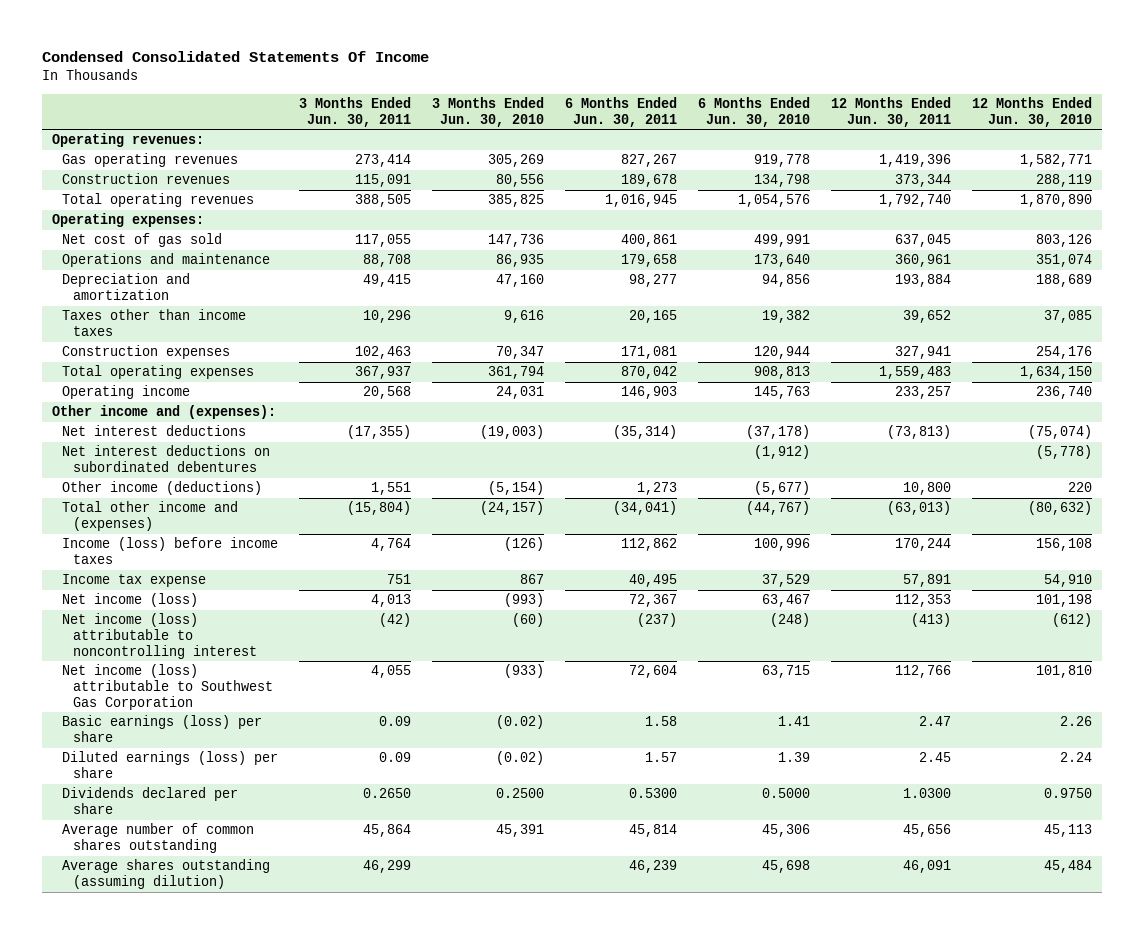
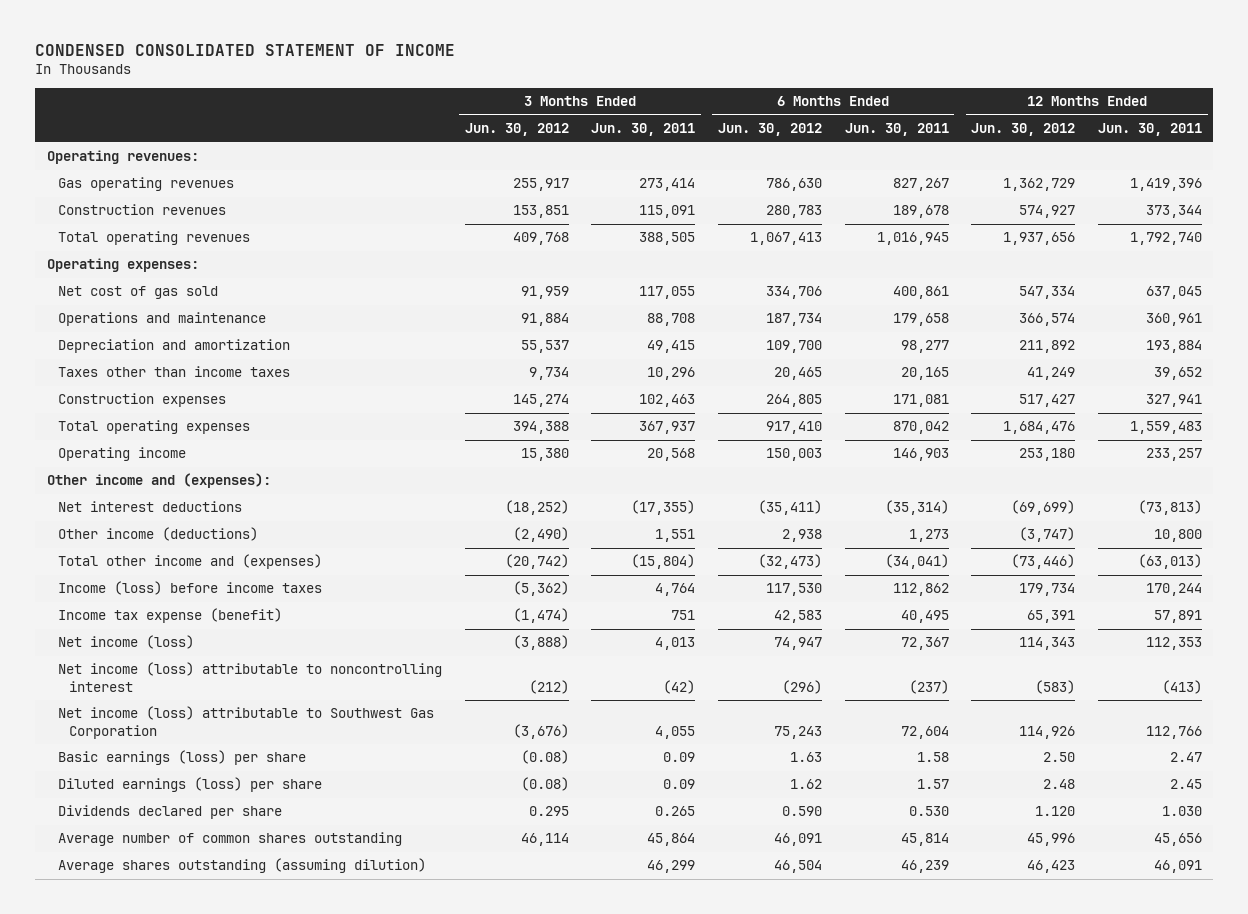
[41,51,429,63] Condensed Consolidated Statements Of Income -> [35,44,456,57] CONDENSED CONSOLIDATED STATEMENT OF INCOME
[432,97,545,127] 3 Months Ended Jun. 30, 2010 -> none
[697,97,810,127] 6 Months Ended Jun. 30, 2010 -> none
[971,97,1092,127] 12 Months Ended Jun. 30, 2010 -> none
none -> [464,122,569,136] Jun. 30, 2012
none -> [717,122,822,136] Jun. 30, 2012
none -> [971,122,1076,136] Jun. 30, 2012
[62,445,271,473] Net interest deductions on subordinated debentures -> none
[62,574,207,588] Income tax expense -> [57,608,282,624] Income tax expense (benefit)
[363,788,412,799] 0.2650 -> [655,806,696,817] 0.265
[629,788,678,799] 0.5300 -> [908,806,949,817] 0.530
[902,788,951,799] 1.0300 -> [1161,806,1202,817] 1.030

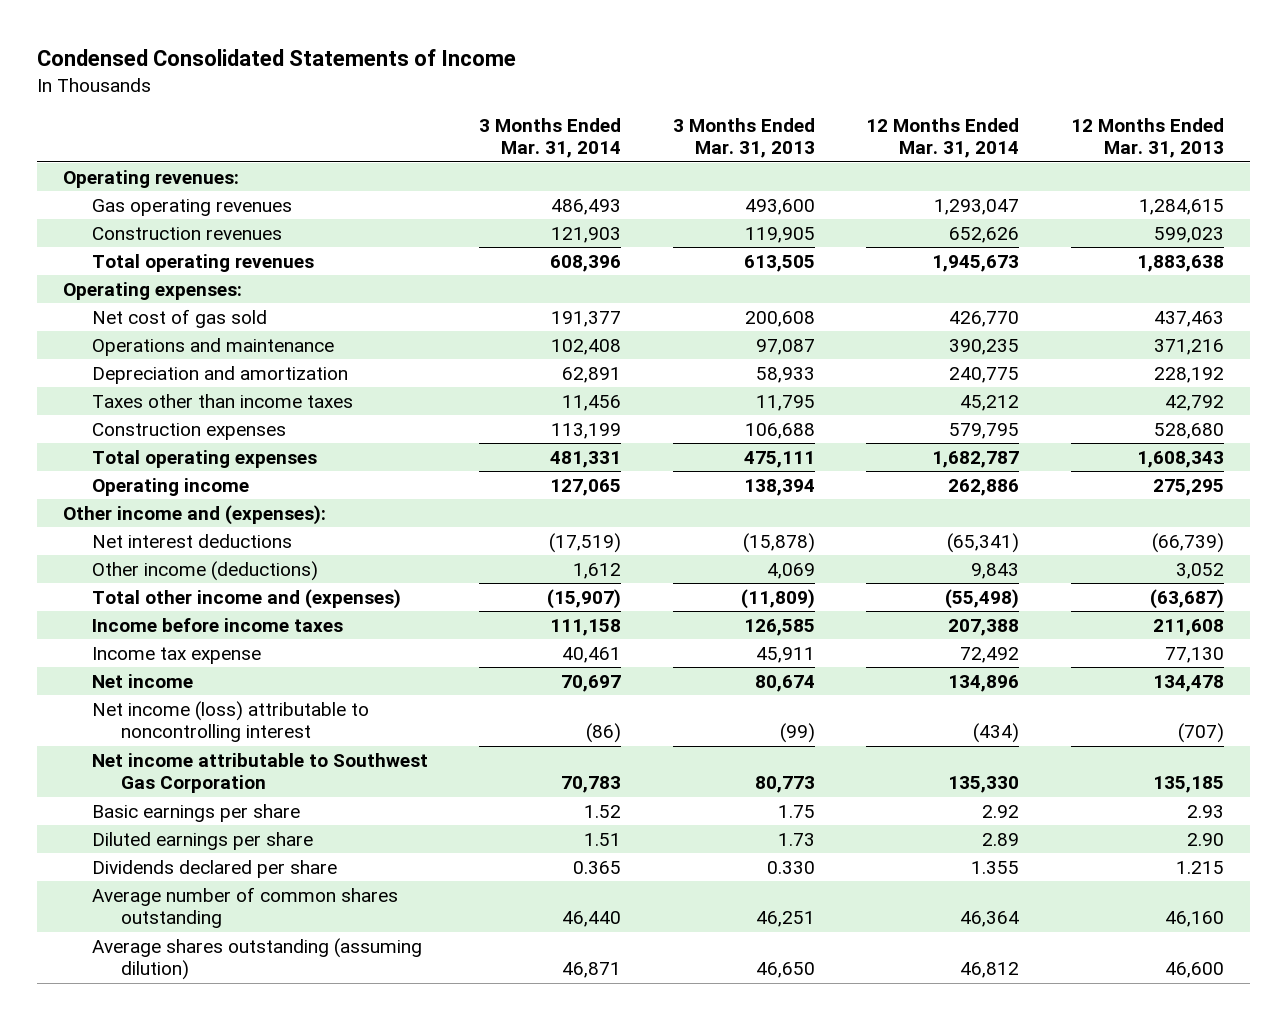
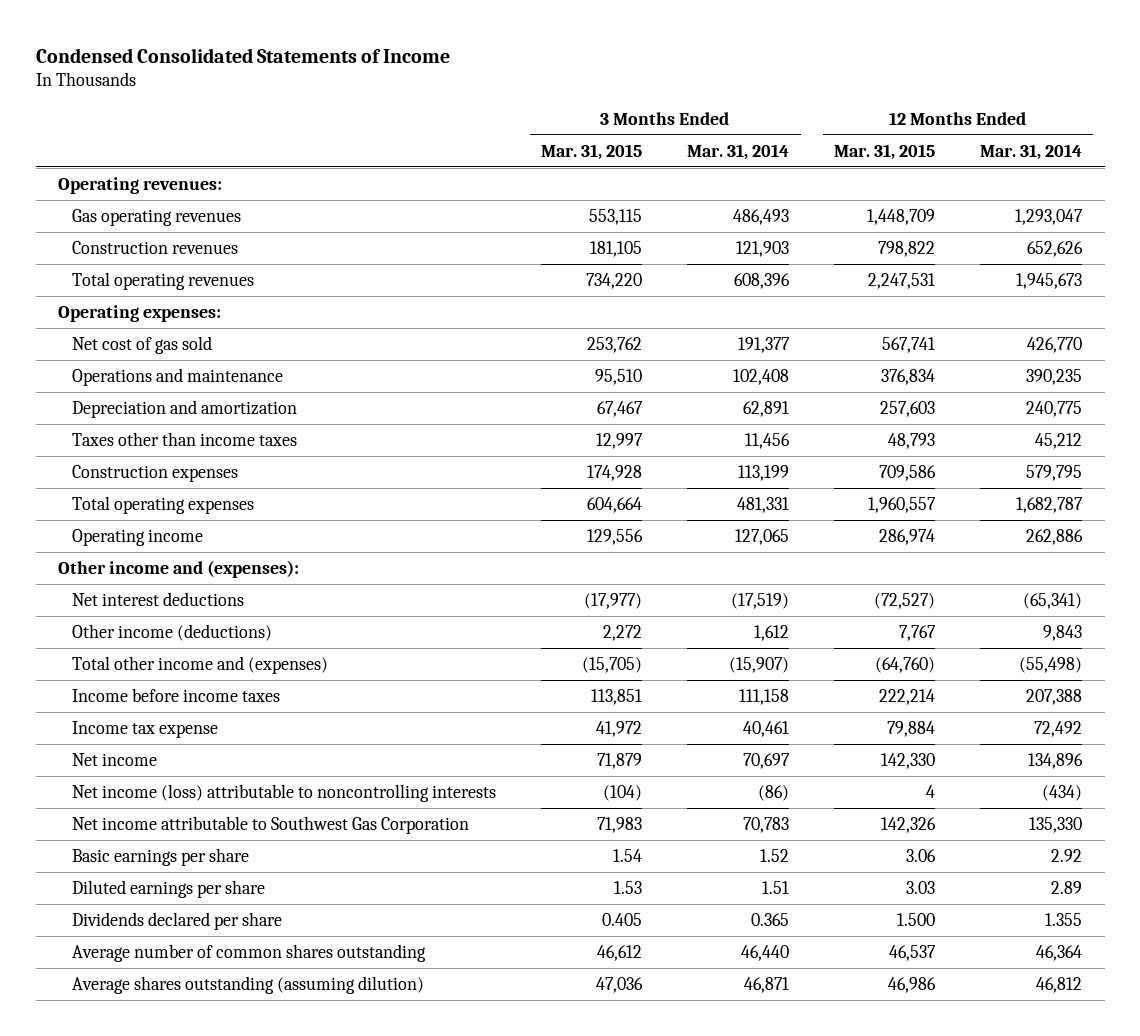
[672,117,815,159] 3 Months Ended Mar. 31, 2013 -> none
[1070,117,1224,159] 12 Months Ended Mar. 31, 2013 -> none
none -> [541,143,643,160] Mar. 31, 2015
none -> [834,143,936,160] Mar. 31, 2015
[91,700,369,743] Net income (loss) attributable to noncontrolling interest -> [72,783,497,802] Net income (loss) attributable to noncontrolling interests

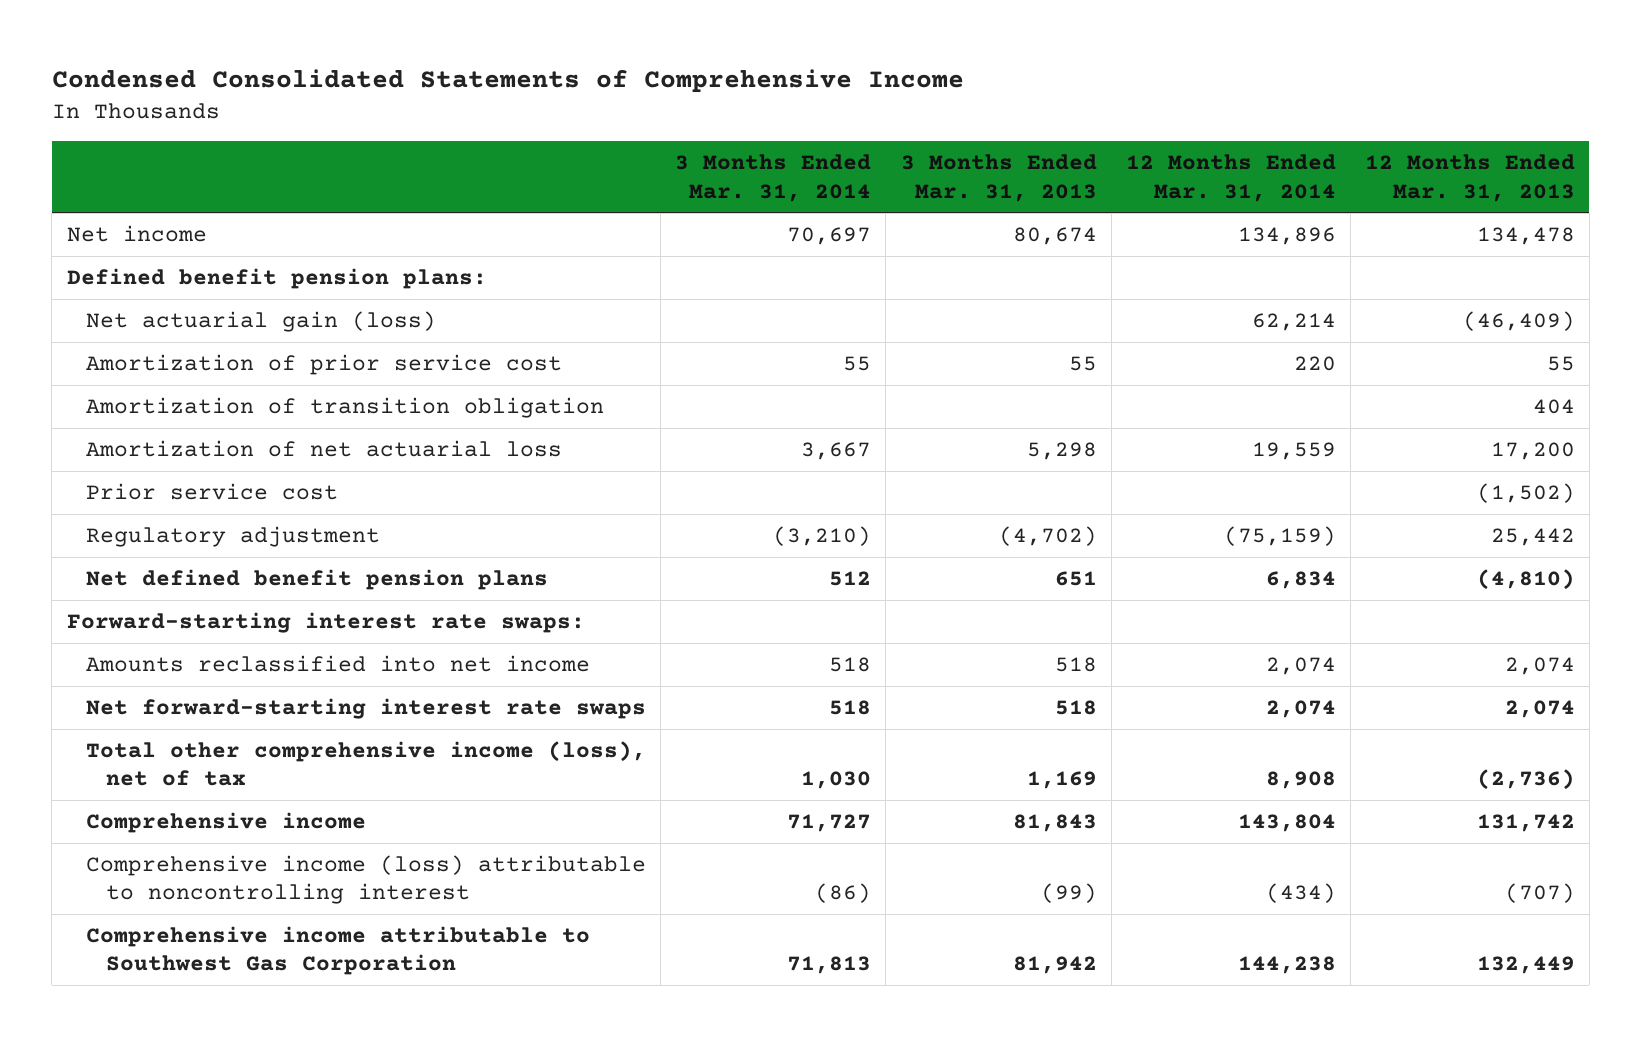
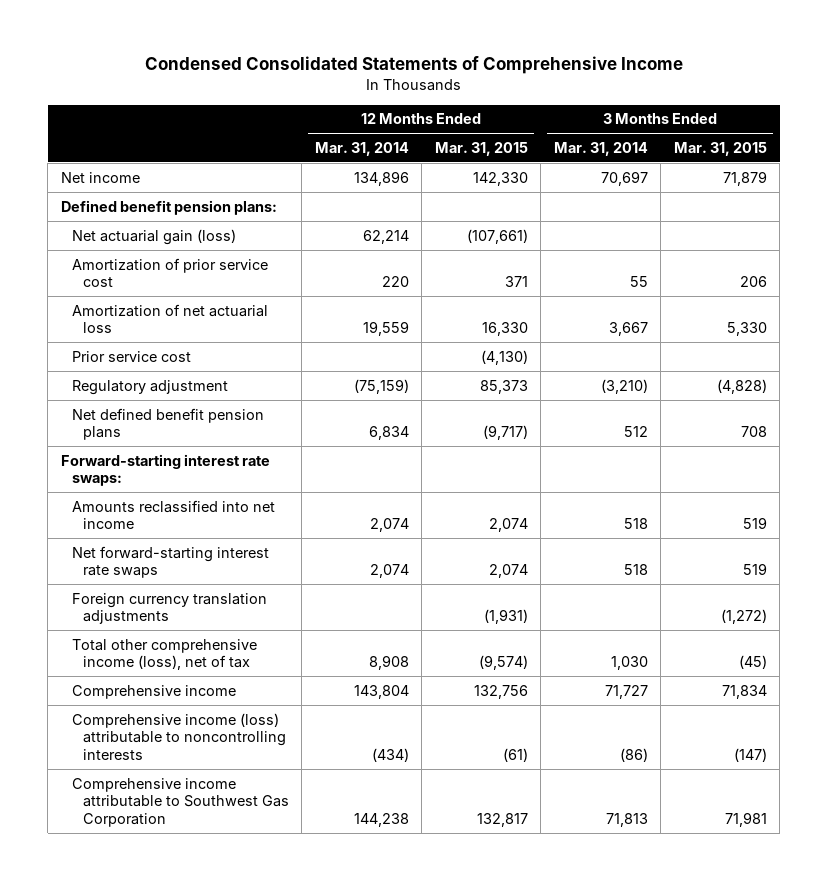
[900,154,1097,202] 3 Months Ended Mar. 31, 2013 -> none
[1364,154,1575,202] 12 Months Ended Mar. 31, 2013 -> none
none -> [434,141,528,156] Mar. 31, 2015
none -> [673,141,767,156] Mar. 31, 2015
[86,397,605,419] Amortization of transition obligation -> none
none -> [71,592,267,625] Foreign currency translation adjustments
[86,855,647,905] Comprehensive income (loss) attributable to noncontrolling interest -> [71,712,286,761] Comprehensive income (loss) attributable to noncontrolling interests

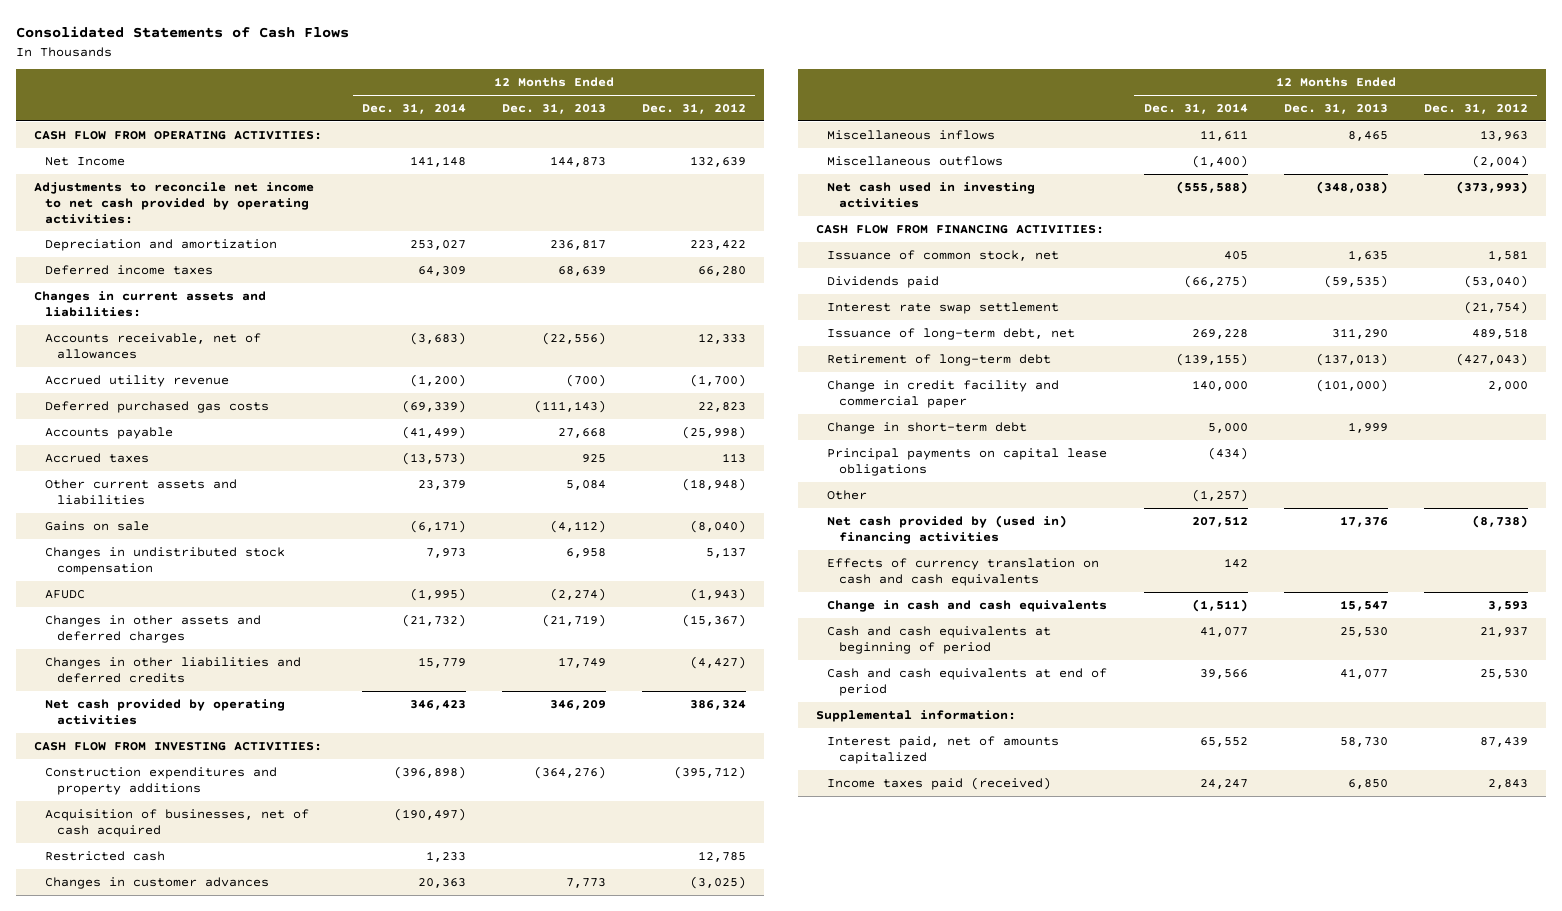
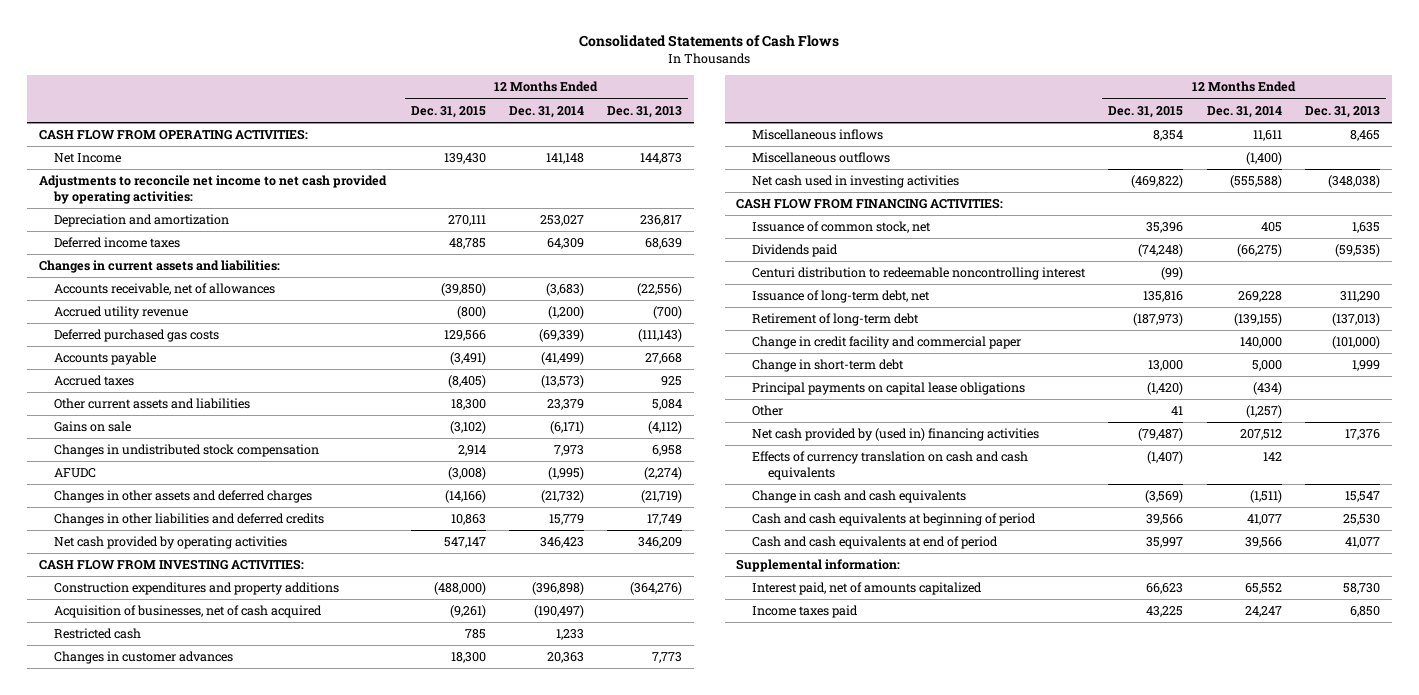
[641,102,746,114] Dec. 31, 2012 -> none
none -> [410,105,486,118] Dec. 31, 2015
[827,301,1060,314] Interest rate swap settlement -> none
none -> [752,267,1087,281] Centuri distribution to redeemable noncontrolling interest
[827,776,1052,790] Income taxes paid (received) -> [752,605,859,619] Income taxes paid

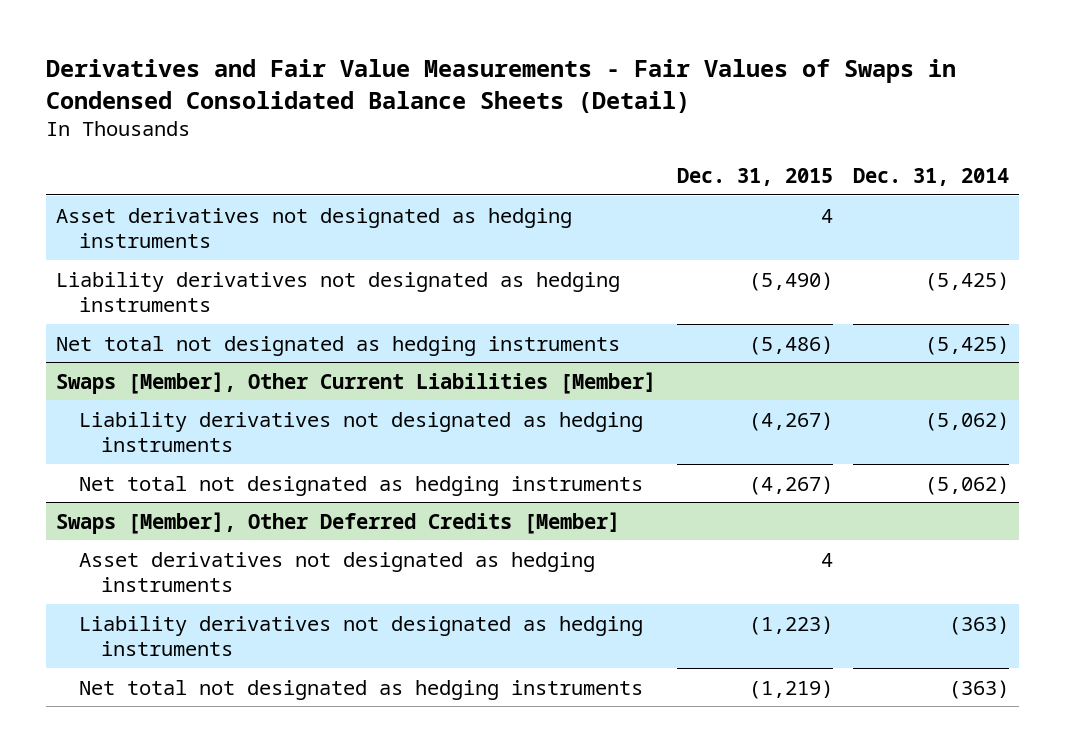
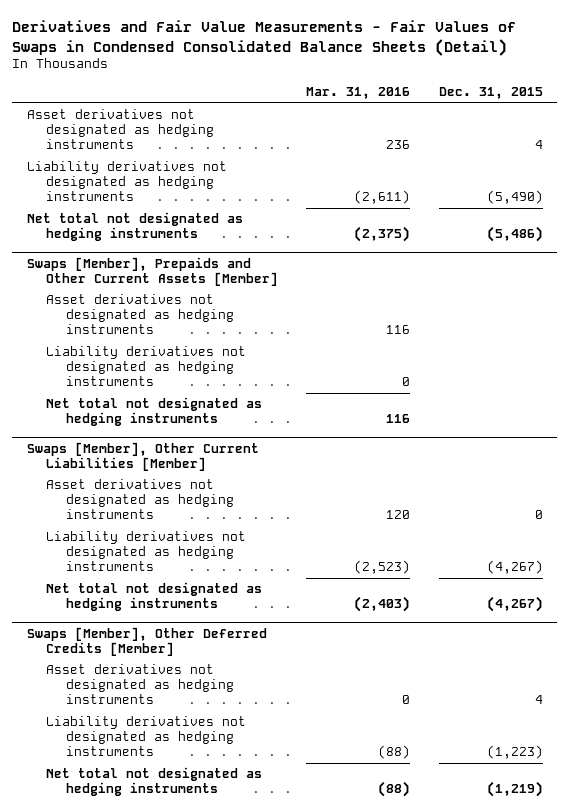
[853,168,1010,187] Dec. 31, 2014 -> none
none -> [306,87,411,100] Mar. 31, 2016
none -> [26,256,279,286] Swaps [Member], Prepaids and Other Current Assets [Member]
none -> [46,294,234,335] Asset derivatives not designated as hedging instruments
none -> [46,346,247,387] Liability derivatives not designated as hedging instruments
none -> [46,397,263,427] Net total not designated as hedging instruments
none -> [46,479,234,520] Asset derivatives not designated as hedging instruments

